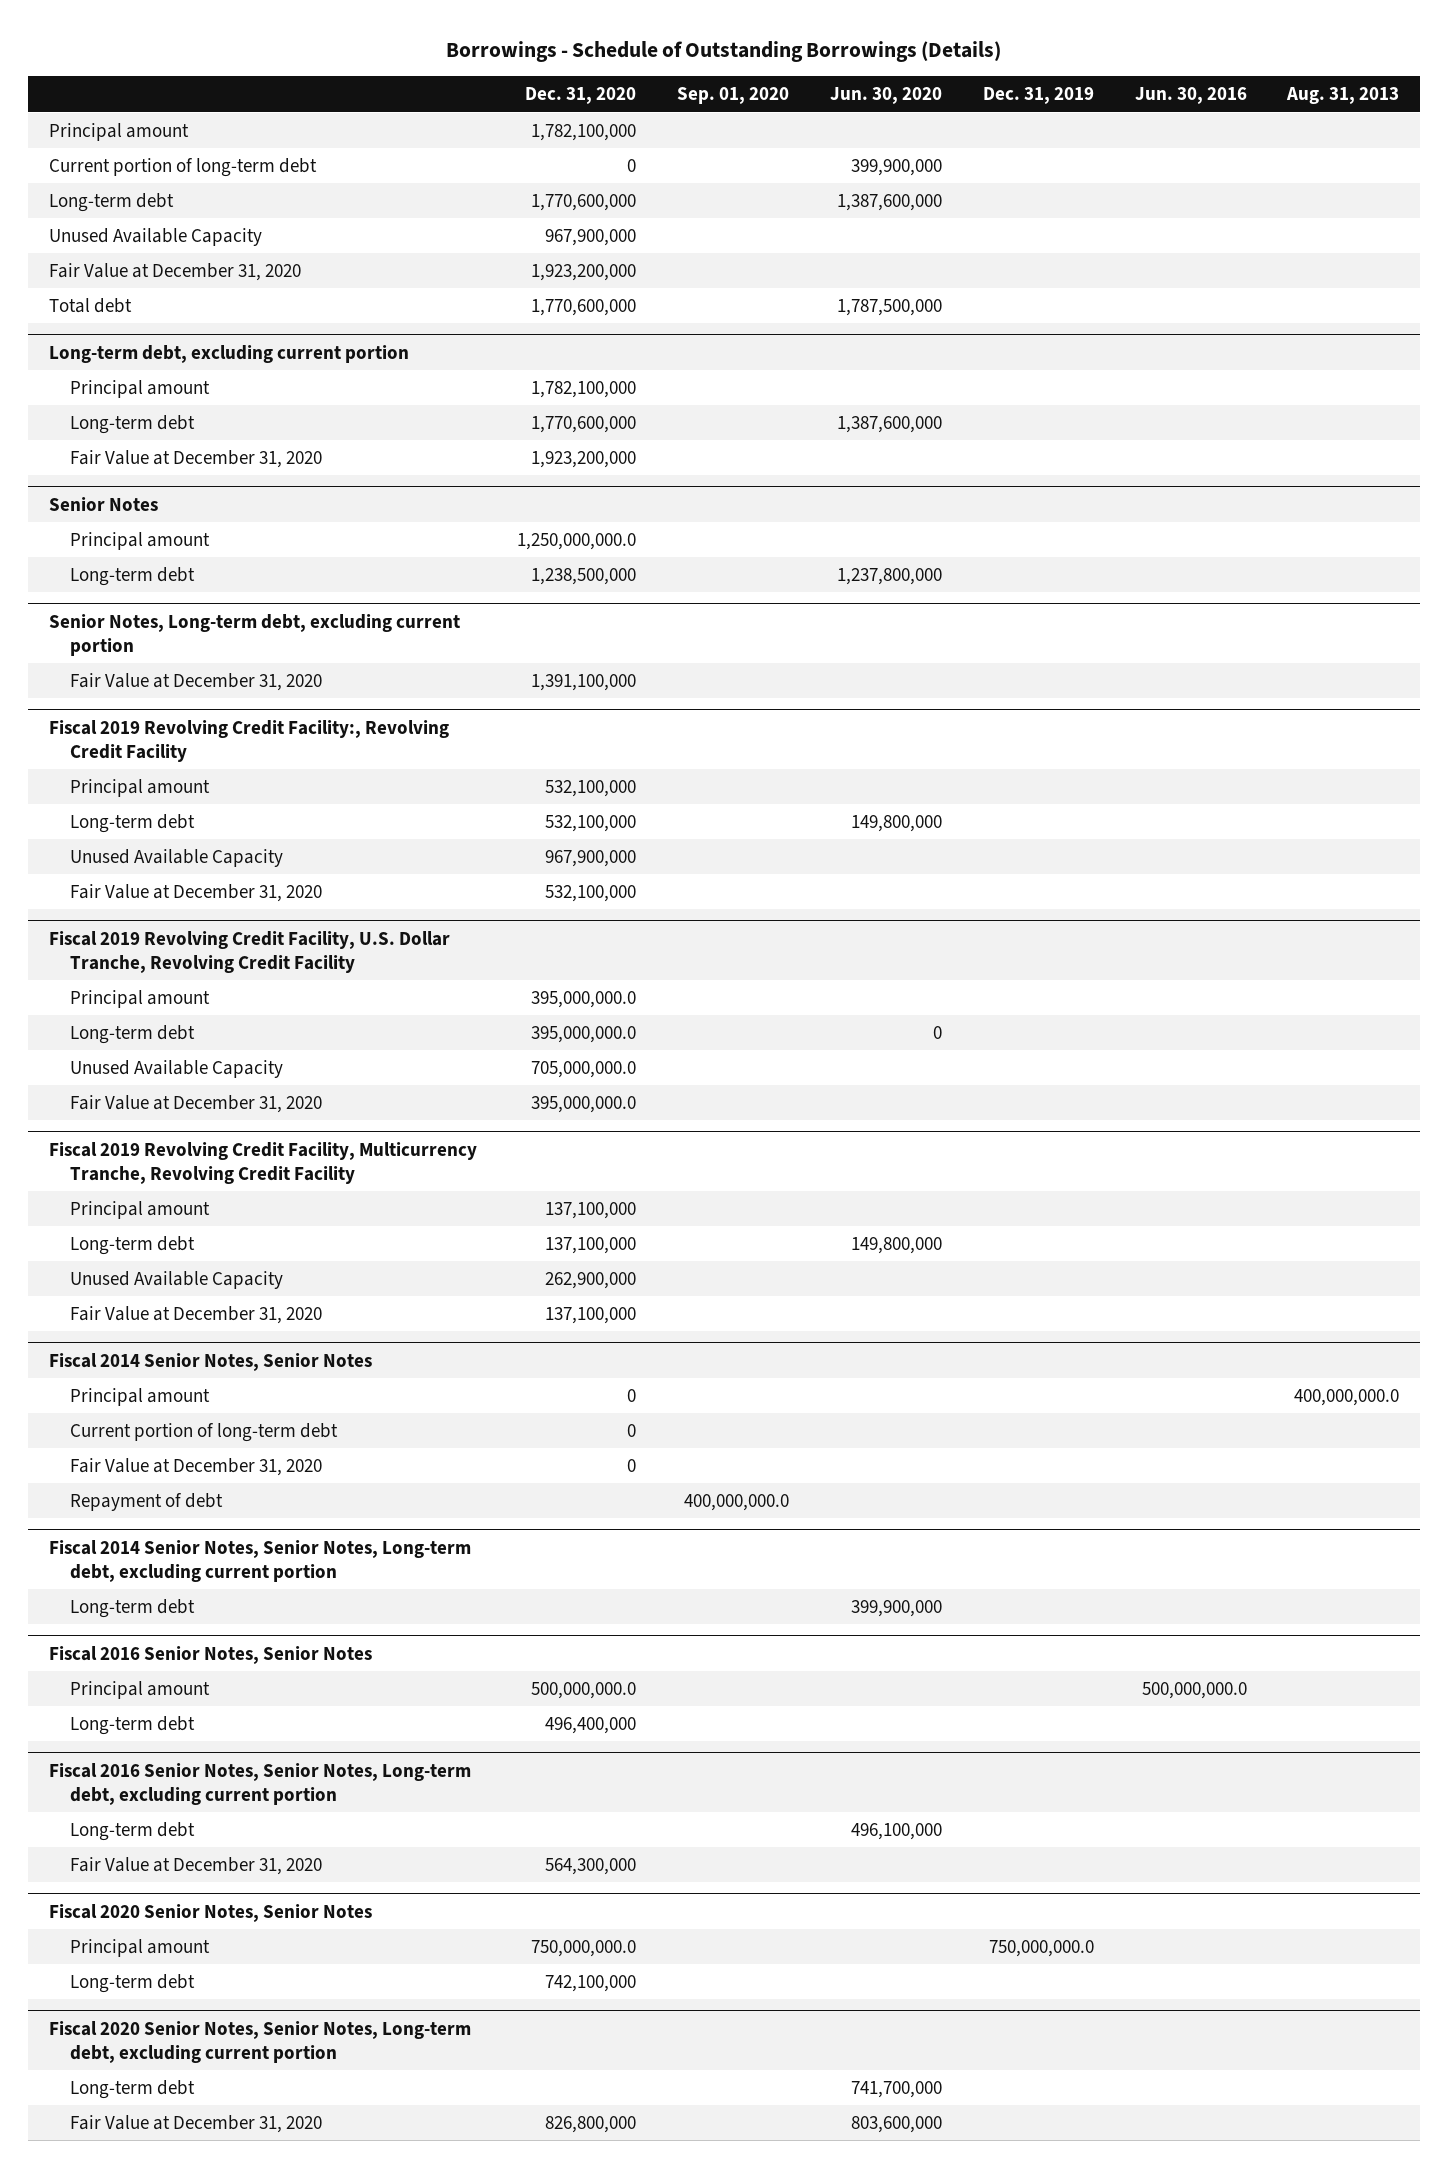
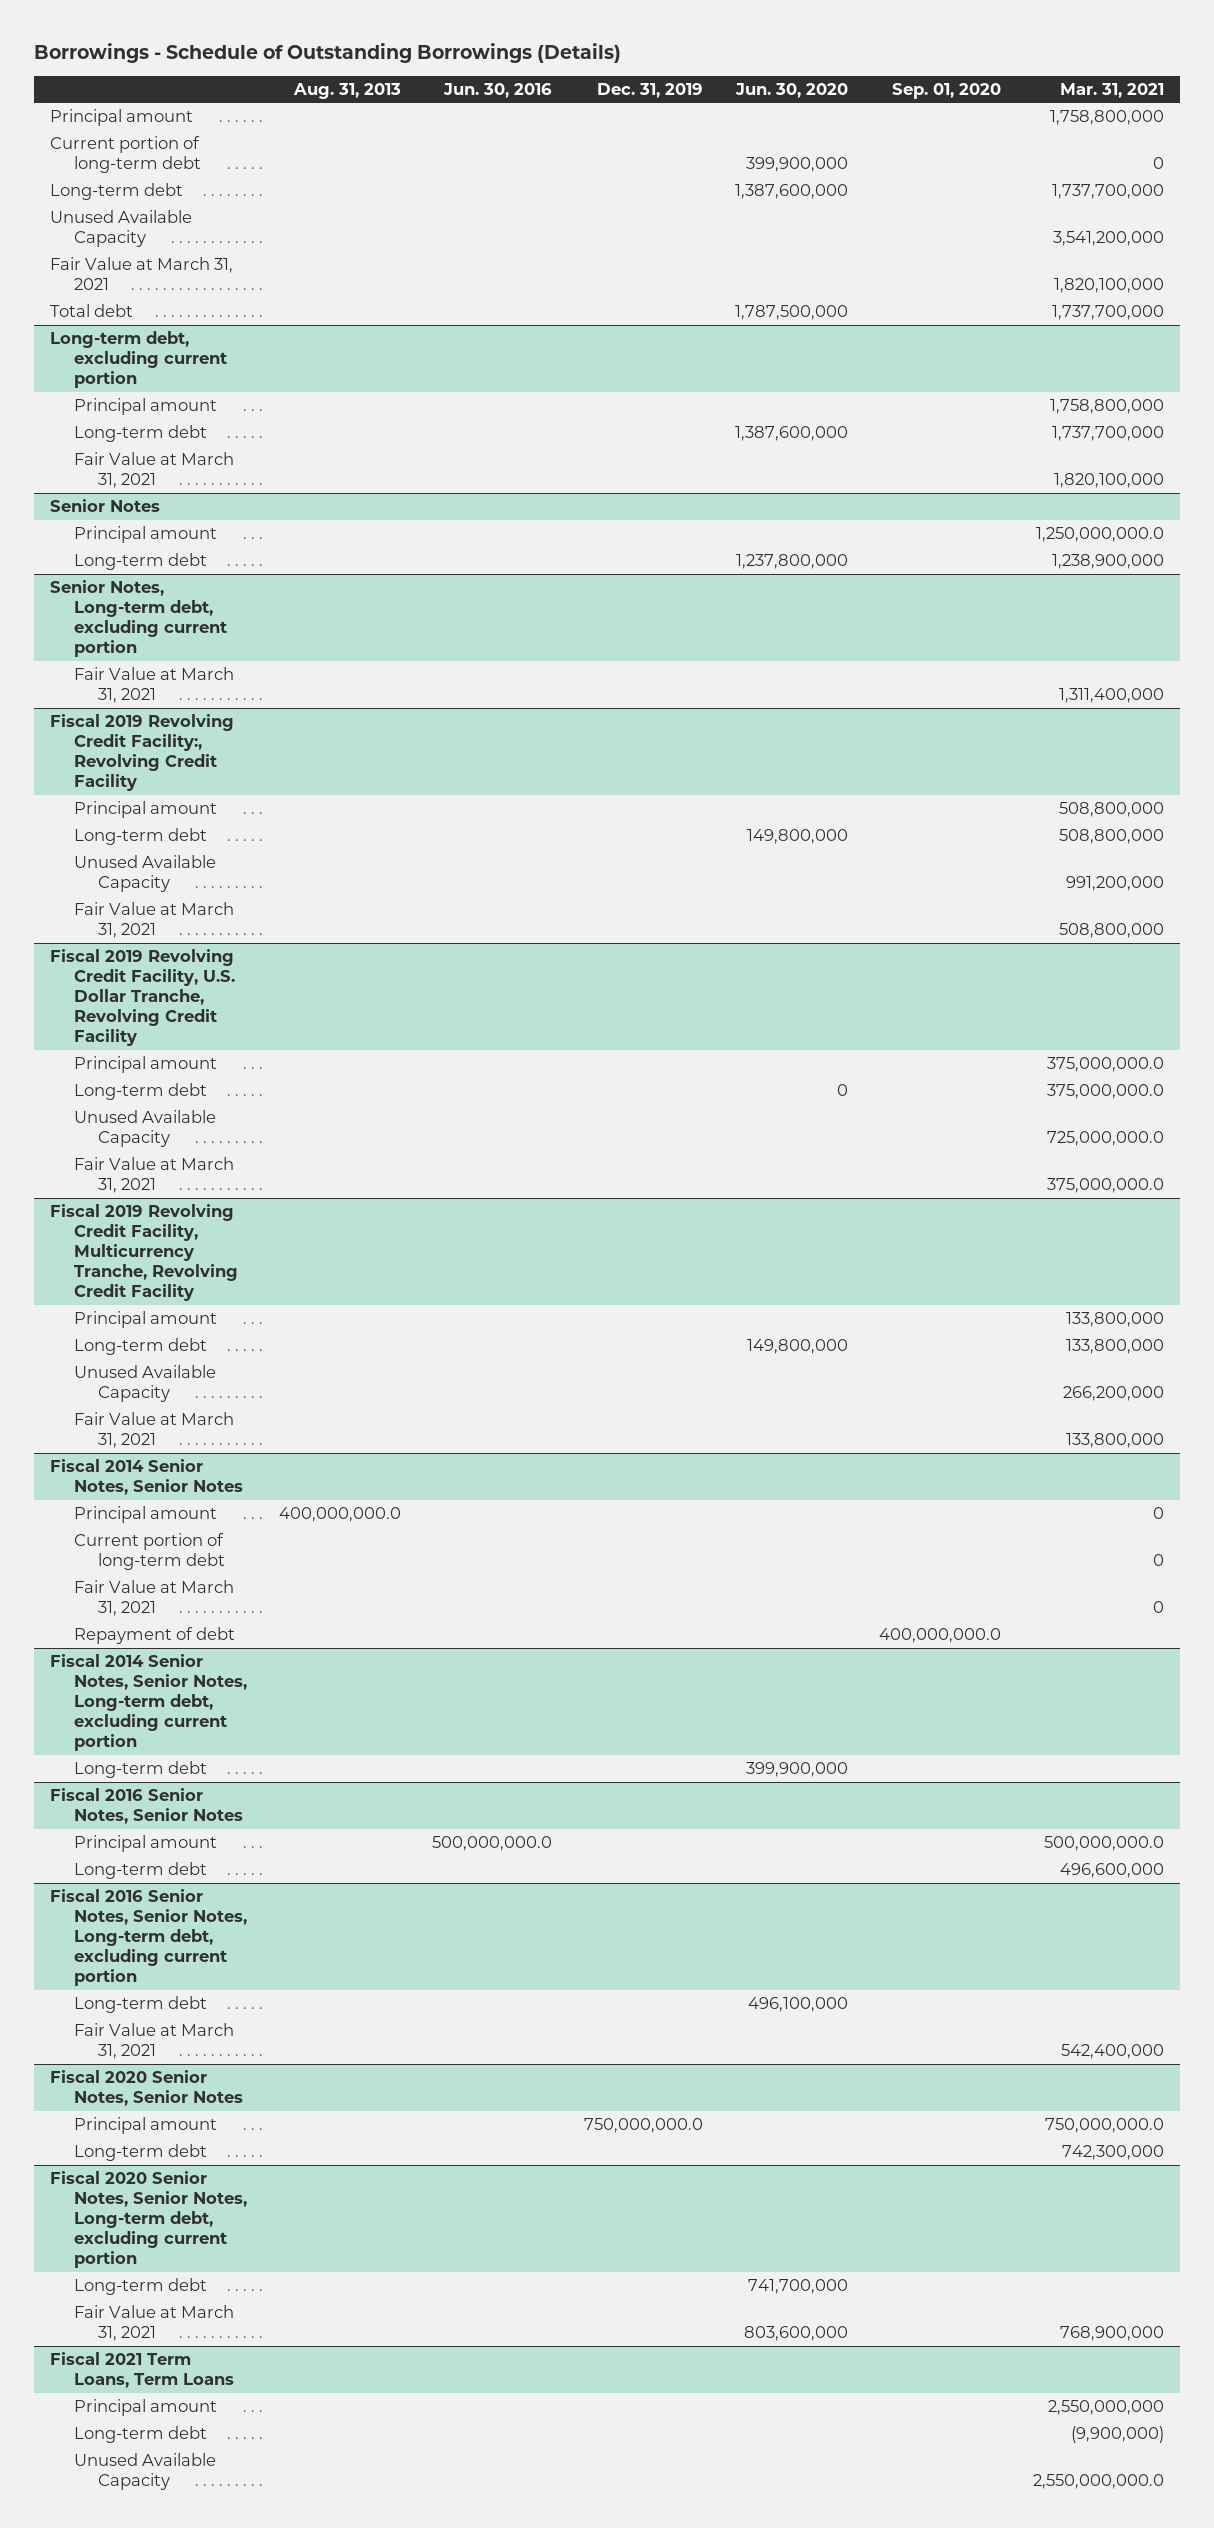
[525,87,637,105] Dec. 31, 2020 -> none
none -> [1059,82,1164,98] Mar. 31, 2021
[48,262,301,281] Fair Value at December 31, 2020 -> [49,256,233,291] Fair Value at March 31, 2021
[69,449,322,468] Fair Value at December 31, 2020 -> [74,451,235,489] Fair Value at March 31, 2021
[69,672,322,691] Fair Value at December 31, 2020 -> [74,666,235,704] Fair Value at March 31, 2021
[69,883,322,902] Fair Value at December 31, 2020 -> [74,901,235,939] Fair Value at March 31, 2021
[69,1094,322,1113] Fair Value at December 31, 2020 -> [74,1156,235,1194] Fair Value at March 31, 2021
[69,1305,322,1324] Fair Value at December 31, 2020 -> [74,1411,235,1449] Fair Value at March 31, 2021
[69,1457,322,1476] Fair Value at December 31, 2020 -> [74,1579,235,1617] Fair Value at March 31, 2021
[69,1856,322,1875] Fair Value at December 31, 2020 -> [74,2022,235,2060] Fair Value at March 31, 2021
[69,2114,322,2133] Fair Value at December 31, 2020 -> [74,2304,235,2342] Fair Value at March 31, 2021
none -> [49,2351,235,2389] Fiscal 2021 Term Loans, Term Loans
none -> [74,2398,218,2416] Principal amount
none -> [74,2425,208,2443] Long-term debt
none -> [74,2452,217,2491] Unused Available Capacity

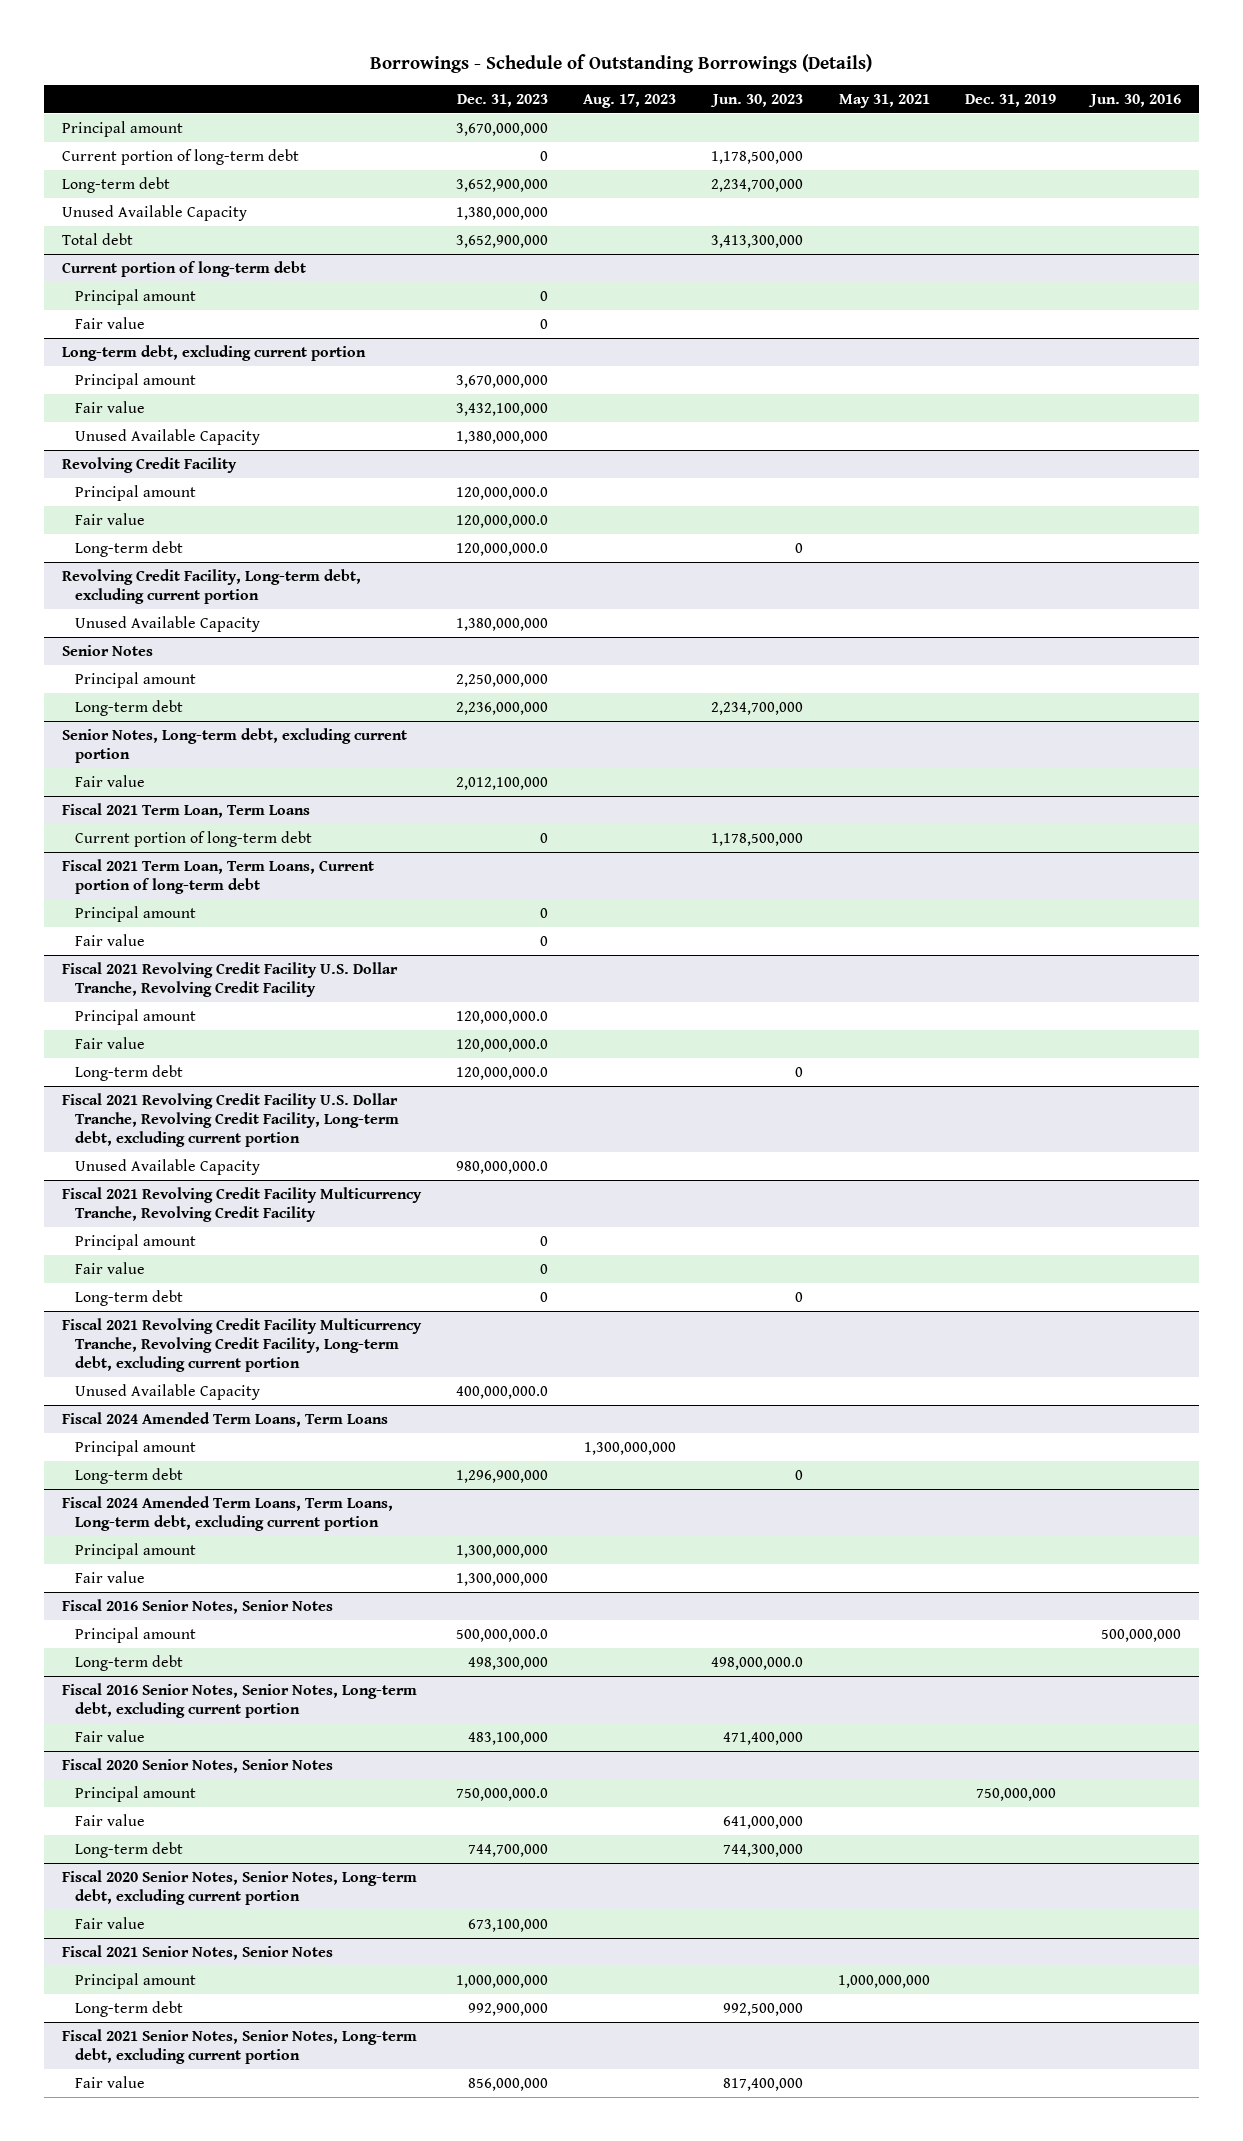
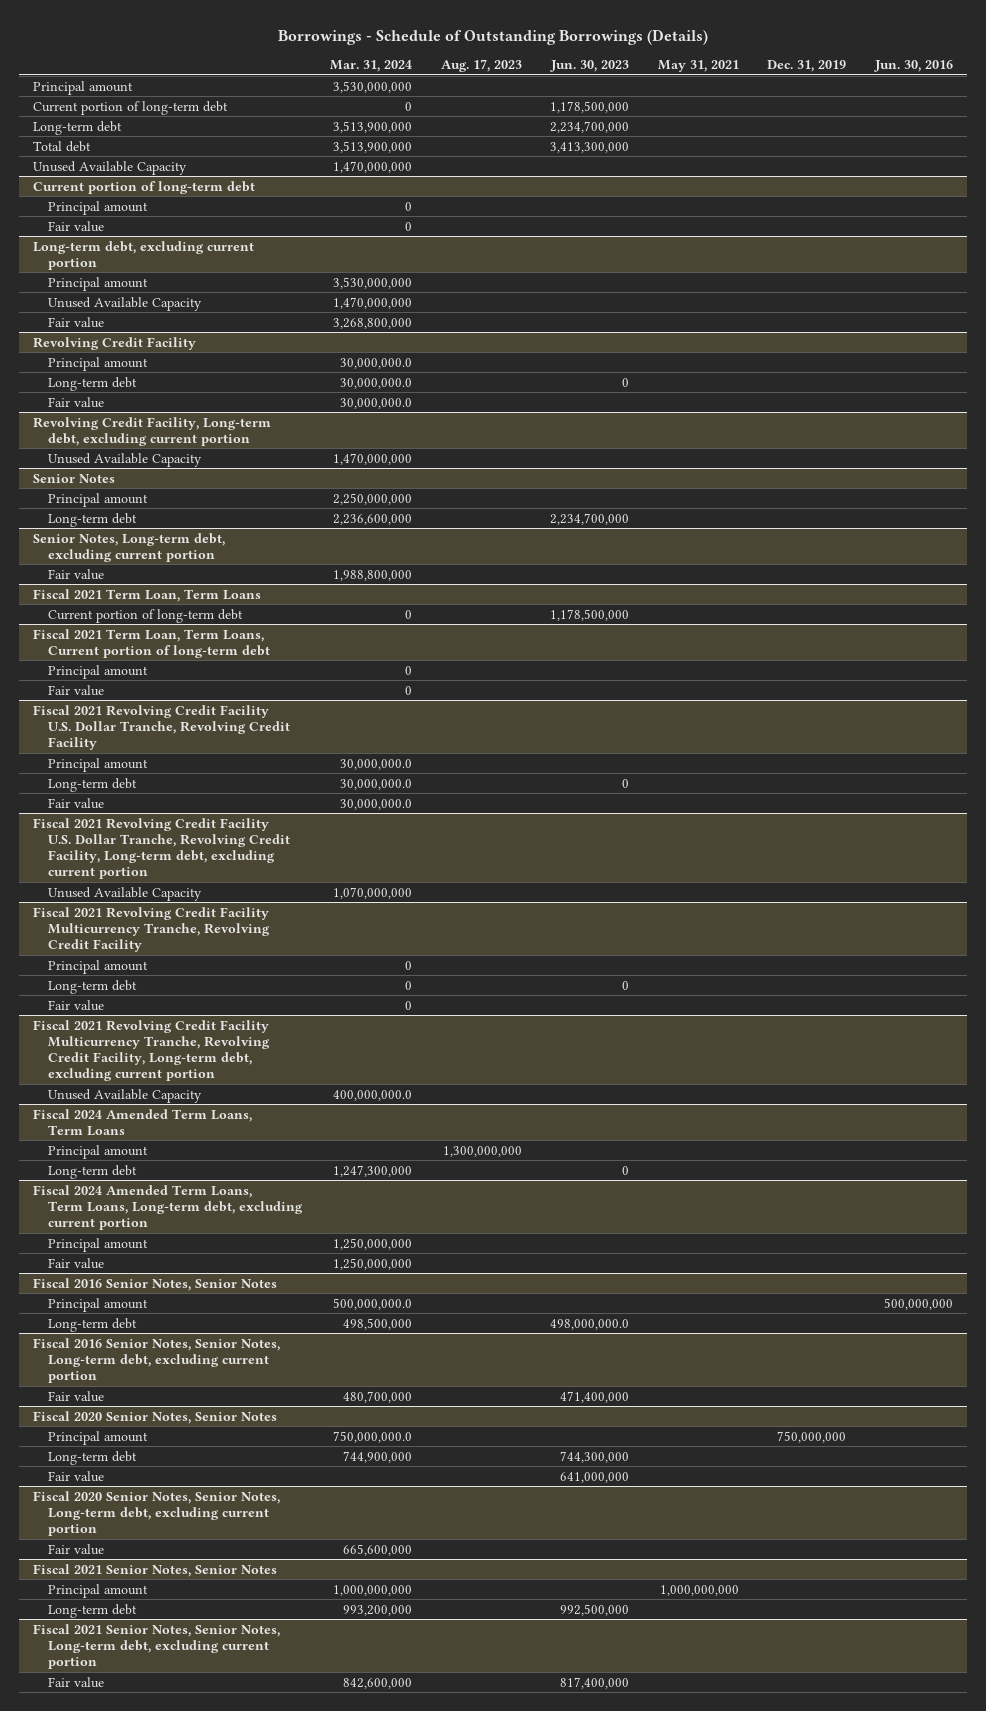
[456,93,548,107] Dec. 31, 2023 -> none
none -> [330,60,413,73] Mar. 31, 2024
[61,204,247,221] Unused Available Capacity -> [33,160,188,175] Unused Available Capacity
[74,400,145,413] Fair value -> [47,316,104,328] Fair value
[74,512,145,525] Fair value -> [47,396,104,408] Fair value
[74,1036,145,1049] Fair value -> [47,797,104,809] Fair value
[74,1261,145,1274] Fair value -> [47,999,104,1011] Fair value
[74,1813,145,1826] Fair value -> [47,1470,104,1482] Fair value

